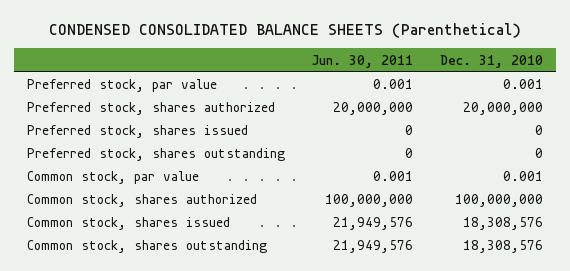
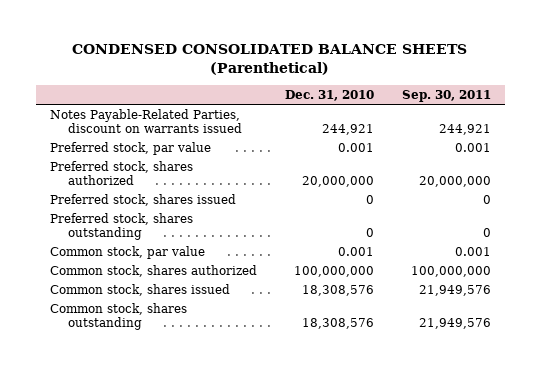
[311,54,413,68] Jun. 30, 2011 -> none
none -> [402,89,492,102] Sep. 30, 2011
none -> [49,108,243,133] Notes Payable-Related Parties, discount on warrants issued

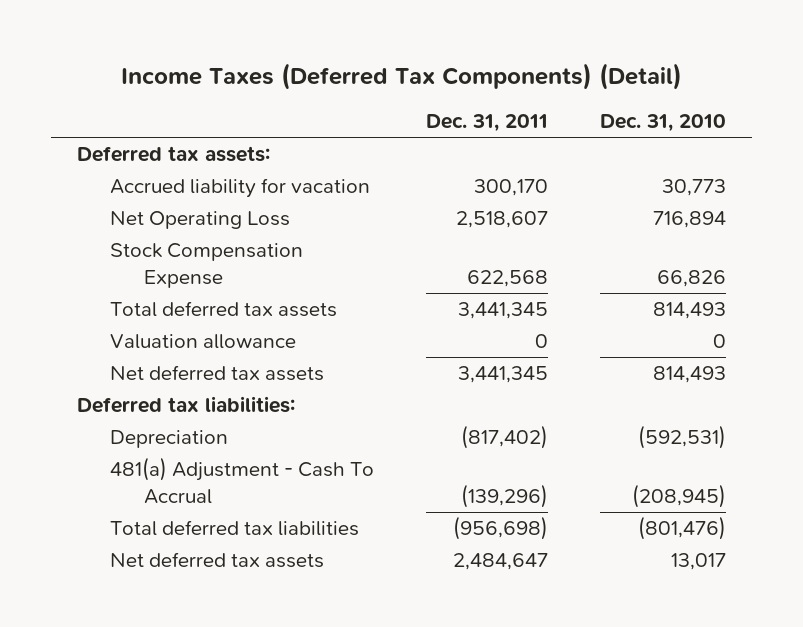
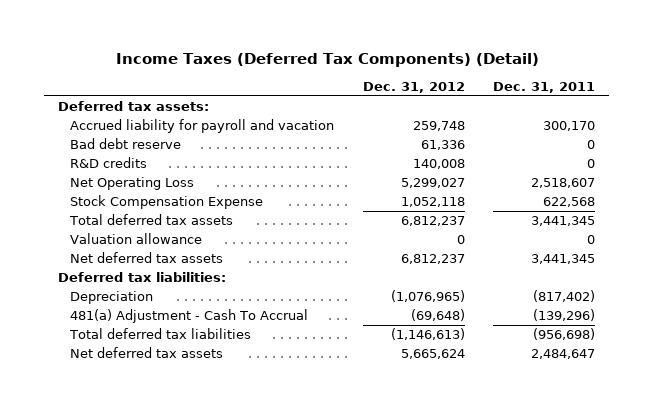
[599,114,726,133] Dec. 31, 2010 -> none
none -> [362,81,465,93] Dec. 31, 2012
[110,178,371,199] Accrued liability for vacation -> [70,119,335,134] Accrued liability for payroll and vacation
none -> [70,138,182,150] Bad debt reserve
none -> [70,157,148,169] R&D credits

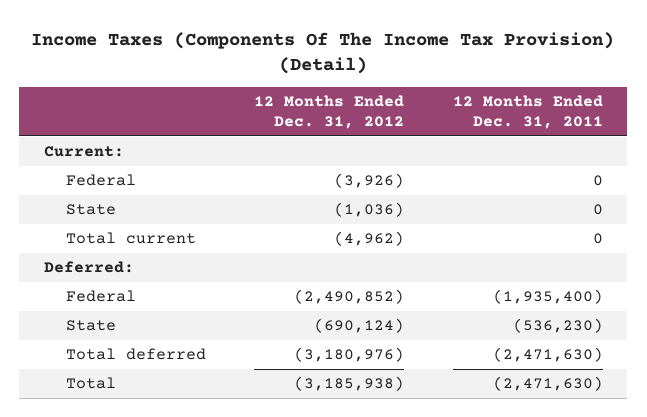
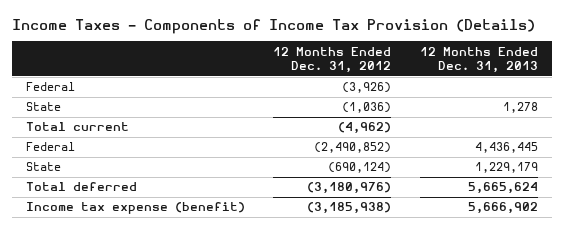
[31,31,615,75] Income Taxes (Components Of The Income Tax Provision) (Detail) -> [11,18,535,34] Income Taxes - Components of Income Tax Provision (Details)
[452,94,603,130] 12 Months Ended Dec. 31, 2011 -> none
none -> [419,46,538,74] 12 Months Ended Dec. 31, 2013
[43,146,124,158] Current: -> none
[43,261,134,274] Deferred: -> none
[66,377,117,390] Total -> [25,202,245,215] Income tax expense (benefit)

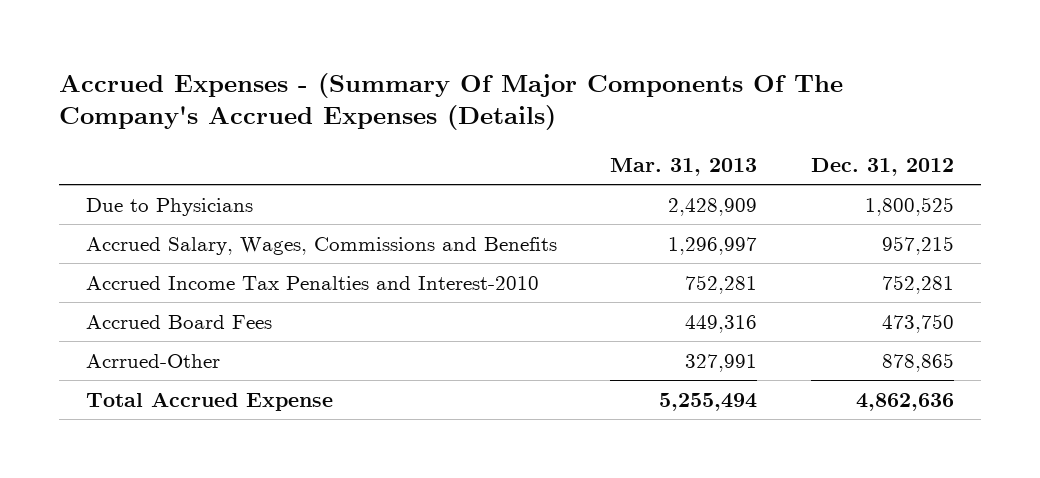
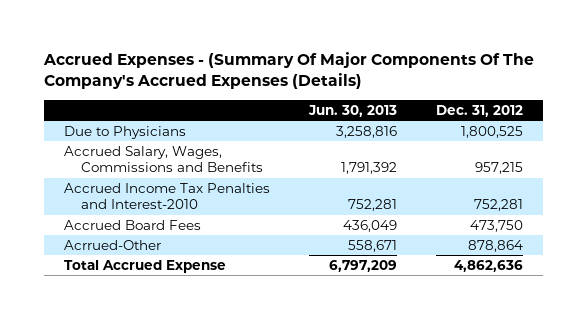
[610,158,758,177] Mar. 31, 2013 -> none
none -> [308,104,398,117] Jun. 30, 2013
[882,352,955,372] 878,865 -> [468,239,524,252] 878,864

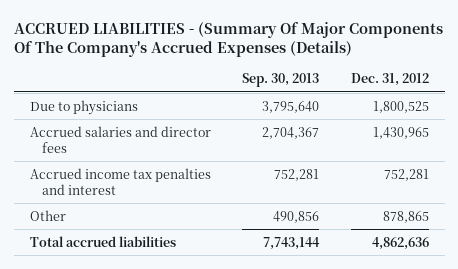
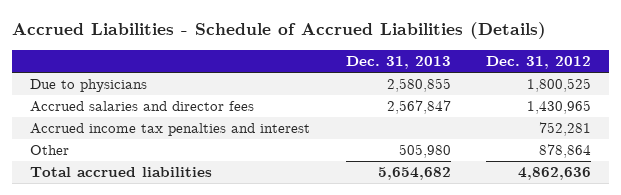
[13,21,443,58] ACCRUED LIABILITIES - (Summary Of Major Components Of The Company's Accrued Expenses (Details) -> [12,22,547,40] Accrued Liabilities - Schedule of Accrued Liabilities (Details)
[242,73,320,88] Sep. 30, 2013 -> none
none -> [345,56,451,70] Dec. 31, 2013
[382,210,429,223] 878,865 -> [539,144,592,159] 878,864

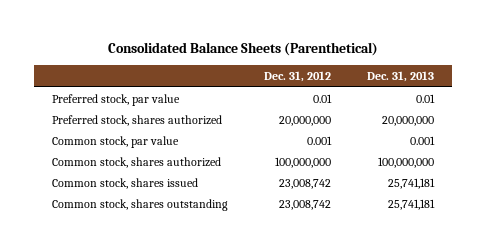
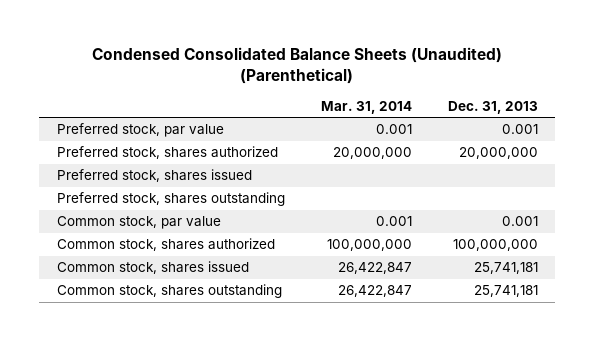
[108,42,379,57] Consolidated Balance Sheets (Parenthetical) -> [92,46,503,84] Condensed Consolidated Balance Sheets (Unaudited) (Parenthetical)
[264,71,332,83] Dec. 31, 2012 -> none
none -> [320,100,412,114] Mar. 31, 2014
[416,93,436,103] 0.01 -> [501,124,538,135] 0.001
none -> [56,169,252,183] Preferred stock, shares issued
none -> [56,192,285,207] Preferred stock, shares outstanding

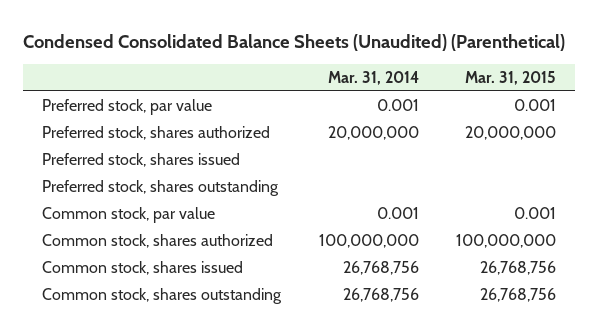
[447,100,538,114] Dec. 31, 2013 -> none
none -> [465,71,557,86] Mar. 31, 2015
[337,262,412,275] 26,422,847 -> [342,261,419,276] 26,768,756
[337,285,412,298] 26,422,847 -> [342,288,419,303] 26,768,756

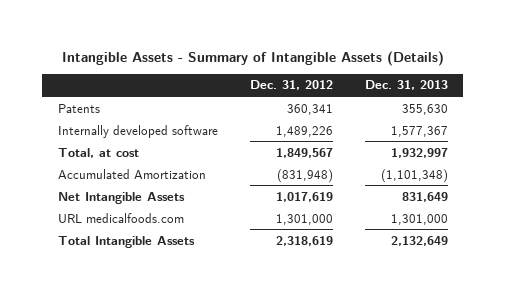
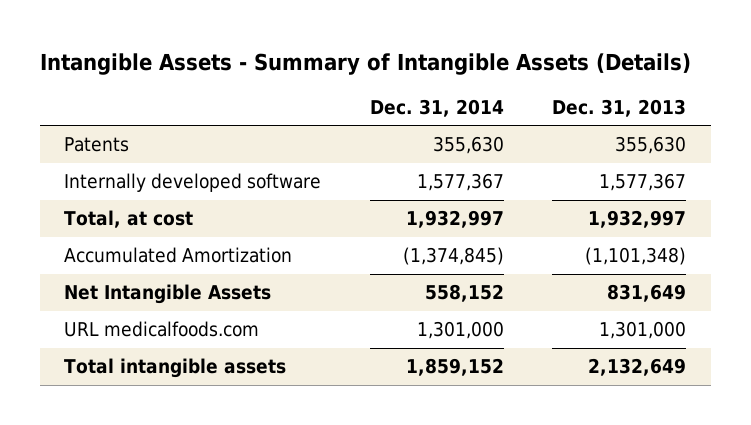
[249,80,333,91] Dec. 31, 2012 -> none
none -> [369,99,504,118] Dec. 31, 2014
[58,235,196,248] Total Intangible Assets -> [64,358,287,379] Total intangible assets

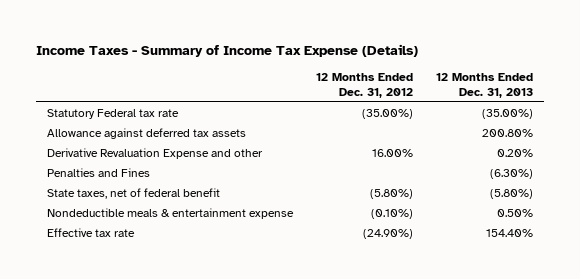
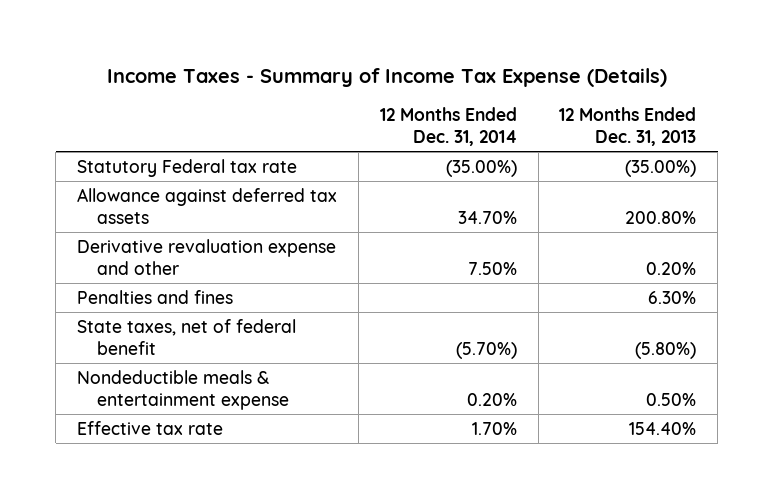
[316,73,414,98] 12 Months Ended Dec. 31, 2012 -> none
none -> [379,107,517,147] 12 Months Ended Dec. 31, 2014
[47,148,264,160] Derivative Revaluation Expense and other -> [77,238,337,275] Derivative revaluation expense and other
[47,168,151,178] Penalties and Fines -> [77,289,234,304] Penalties and fines
[490,169,534,180] (6.30%) -> [648,290,697,304] 6.30%

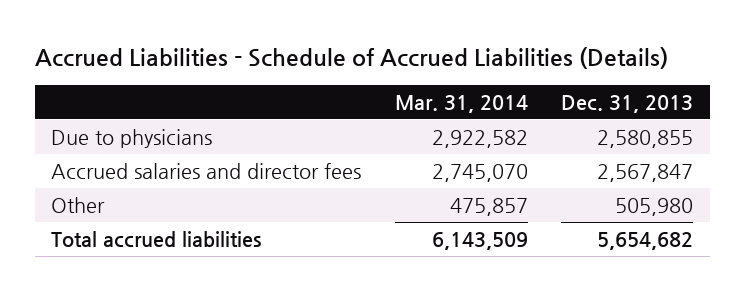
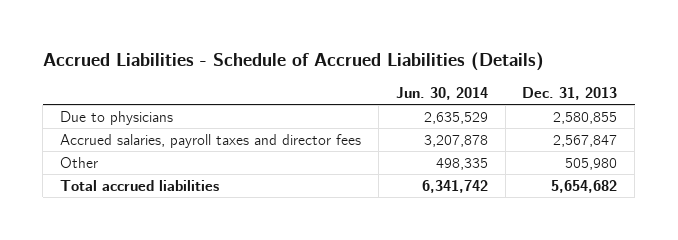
[394,95,528,114] Mar. 31, 2014 -> none
none -> [395,86,488,100] Jun. 30, 2014
[51,162,362,179] Accrued salaries and director fees -> [60,133,362,148] Accrued salaries, payroll taxes and director fees

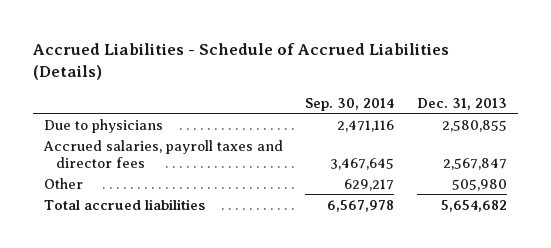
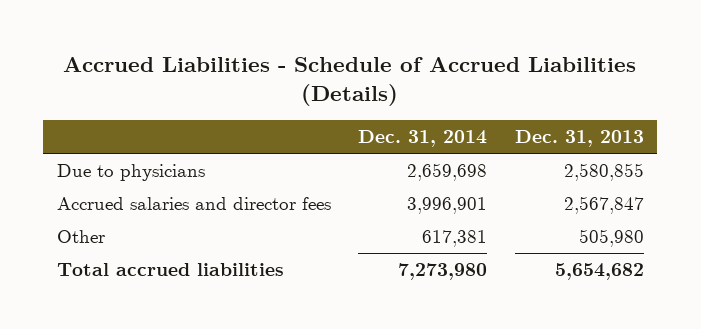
[305,97,395,111] Sep. 30, 2014 -> none
none -> [358,129,488,147] Dec. 31, 2014
[42,139,283,168] Accrued salaries, payroll taxes and director fees -> [56,197,331,211] Accrued salaries and director fees

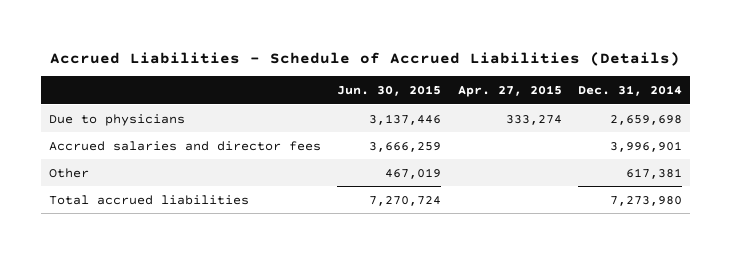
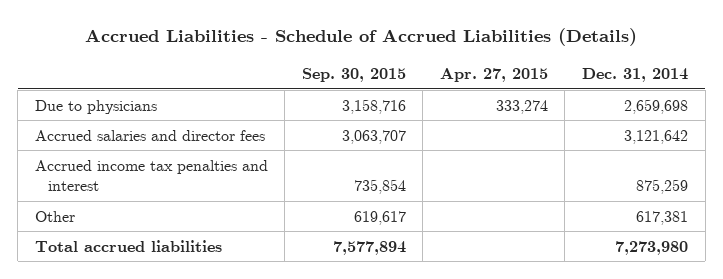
[337,84,442,96] Jun. 30, 2015 -> none
none -> [301,67,406,82] Sep. 30, 2015
[609,140,682,152] 3,996,901 -> [624,129,689,144] 3,121,642
none -> [34,159,268,192] Accrued income tax penalties and interest

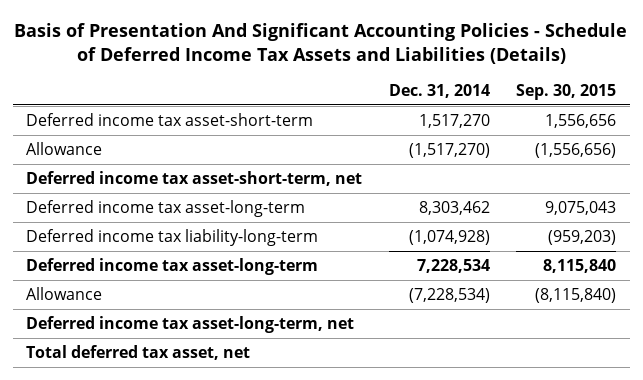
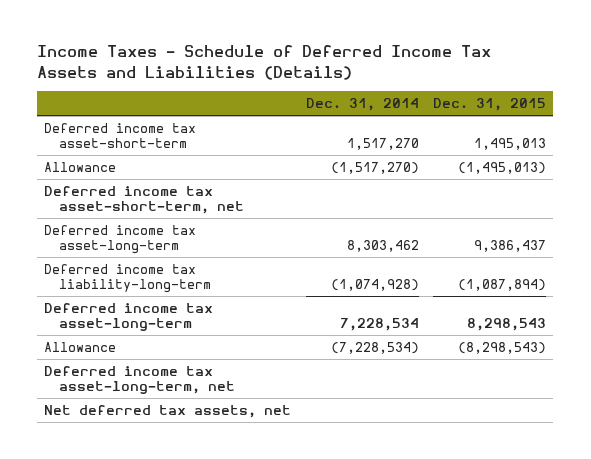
[14,22,628,64] Basis of Presentation And Significant Accounting Policies - Schedule of Deferred Income Tax Assets and Liabilities (Details) -> [37,45,492,80] Income Taxes - Schedule of Deferred Income Tax Assets and Liabilities (Details)
[516,83,617,100] Sep. 30, 2015 -> none
none -> [433,97,547,111] Dec. 31, 2015
[26,344,251,360] Total deferred tax asset, net -> [44,405,292,419] Net deferred tax assets, net

